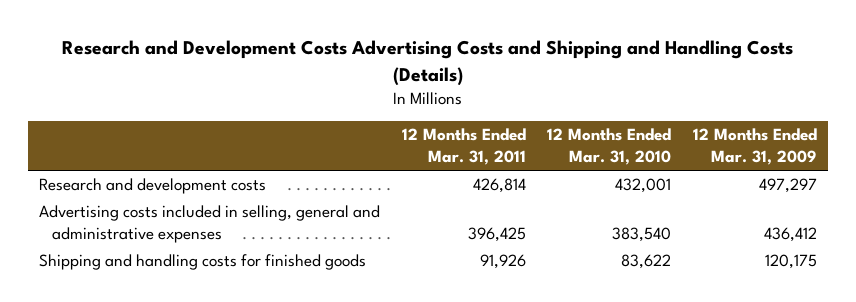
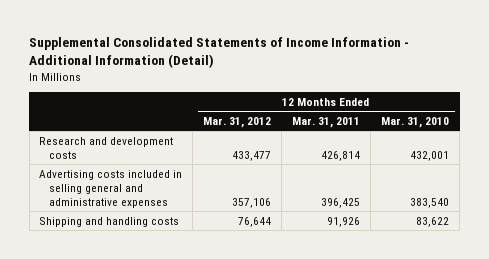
[61,40,793,86] Research and Development Costs Advertising Costs and Shipping and Handling Costs (Details) -> [29,36,410,68] Supplemental Consolidated Statements of Income Information - Additional Information (Detail)
[692,128,817,165] 12 Months Ended Mar. 31, 2009 -> none
none -> [203,116,272,128] Mar. 31, 2012
[38,205,380,244] Advertising costs included in selling, general and administrative expenses -> [39,169,183,208] Advertising costs included in selling general and administrative expenses
[38,254,366,271] Shipping and handling costs for finished goods -> [39,216,180,227] Shipping and handling costs

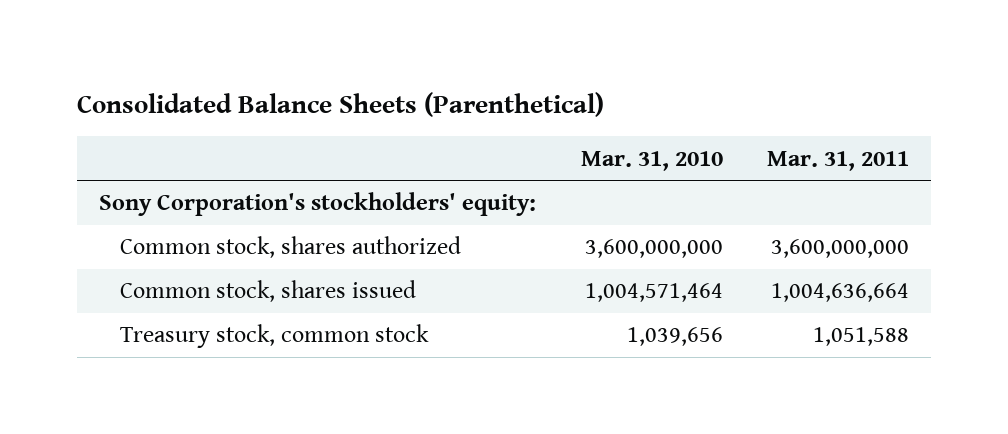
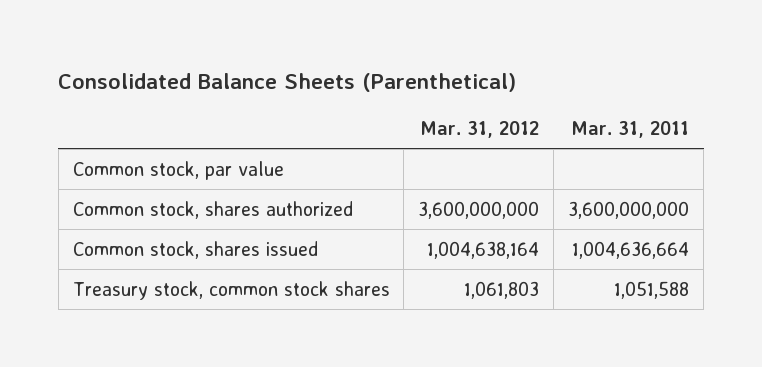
[580,150,723,171] Mar. 31, 2010 -> none
none -> [420,120,540,138] Mar. 31, 2012
[98,192,536,217] Sony Corporation's stockholders' equity: -> none
none -> [72,160,284,180] Common stock, par value
[120,324,430,349] Treasury stock, common stock -> [72,280,390,300] Treasury stock, common stock shares

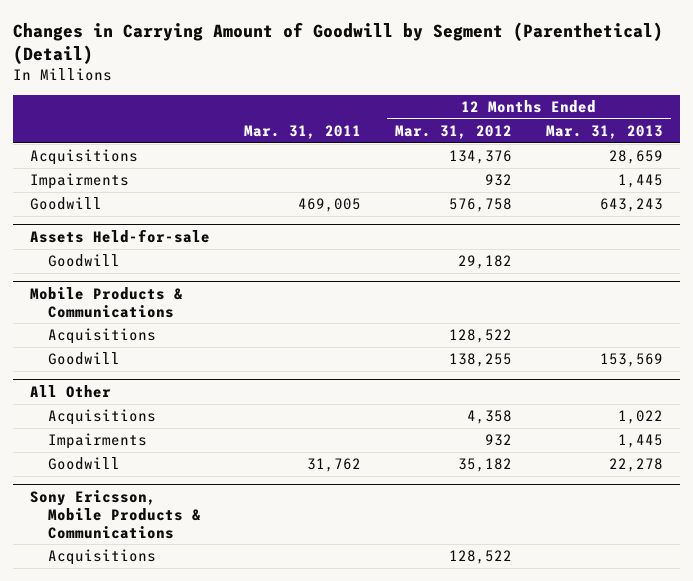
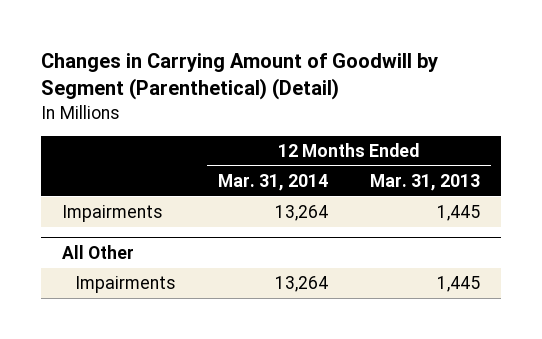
[244,125,362,140] Mar. 31, 2011 -> none
[395,125,513,140] Mar. 31, 2012 -> none
none -> [217,174,328,192] Mar. 31, 2014
[30,149,139,166] Acquisitions -> none
[30,197,103,211] Goodwill -> none
[30,229,211,244] Assets Held-for-sale -> none
[47,254,120,268] Goodwill -> none
[30,287,184,318] Mobile Products & Communications -> none
[47,328,156,345] Acquisitions -> none
[47,352,120,366] Goodwill -> none
[47,409,156,426] Acquisitions -> none
[47,457,120,471] Goodwill -> none
[30,490,201,539] Sony Ericsson, Mobile Products & Communications -> none
[47,549,156,566] Acquisitions -> none

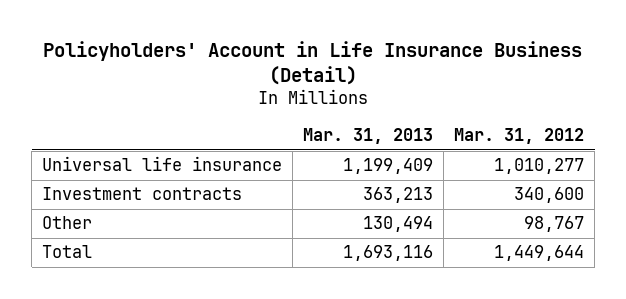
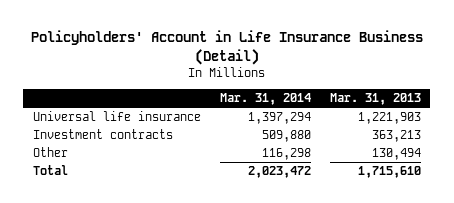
[454,128,585,145] Mar. 31, 2012 -> none
none -> [219,93,311,106] Mar. 31, 2014
[343,158,434,175] 1,199,409 -> [357,112,421,125] 1,221,903
[343,245,434,262] 1,693,116 -> [357,166,421,179] 1,715,610

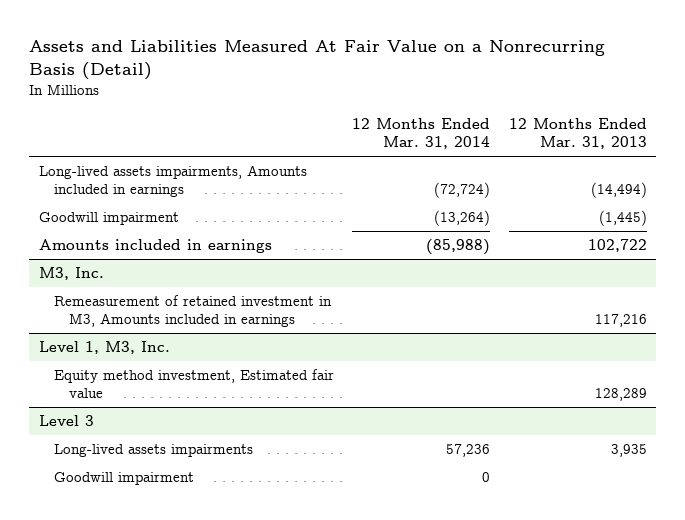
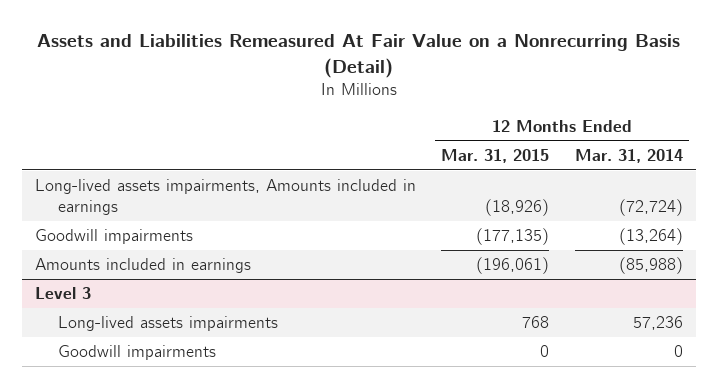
[29,40,606,81] Assets and Liabilities Measured At Fair Value on a Nonrecurring Basis (Detail) -> [36,34,680,78] Assets and Liabilities Remeasured At Fair Value on a Nonrecurring Basis (Detail)
[508,118,647,150] 12 Months Ended Mar. 31, 2013 -> none
none -> [441,148,550,163] Mar. 31, 2015
[38,212,179,226] Goodwill impairment -> [34,229,193,245] Goodwill impairments
[38,267,104,281] M3, Inc. -> none
[53,295,332,328] Remeasurement of retained investment in M3, Amounts included in earnings -> none
[38,341,170,355] Level 1, M3, Inc. -> none
[53,369,334,399] Equity method investment, Estimated fair value -> none
[53,472,194,486] Goodwill impairment -> [58,345,217,361] Goodwill impairments

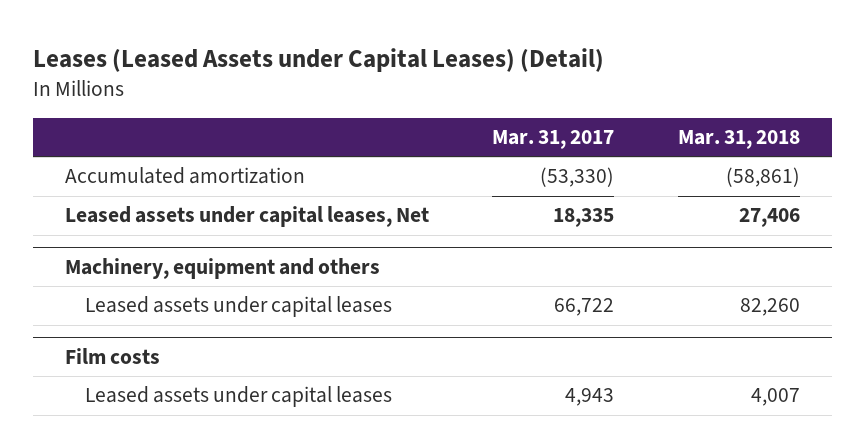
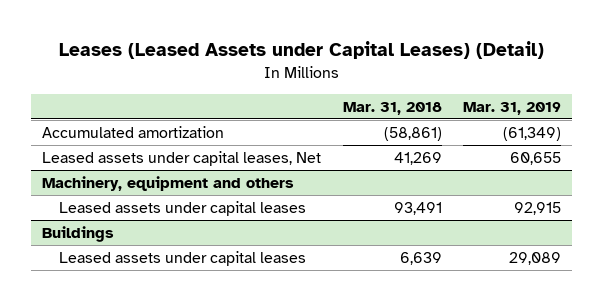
[492,130,615,150] Mar. 31, 2017 -> none
none -> [463,101,562,115] Mar. 31, 2019
[738,208,800,228] 27,406 -> [393,151,442,165] 41,269
[64,347,160,364] Film costs -> none
[739,298,800,317] 82,260 -> [393,201,442,215] 93,491
none -> [42,225,115,242] Buildings
[750,388,800,407] 4,007 -> [399,251,442,265] 6,639

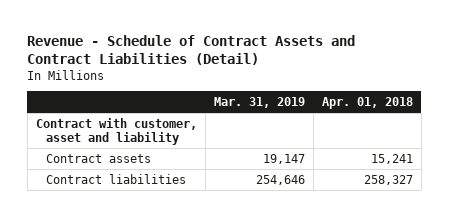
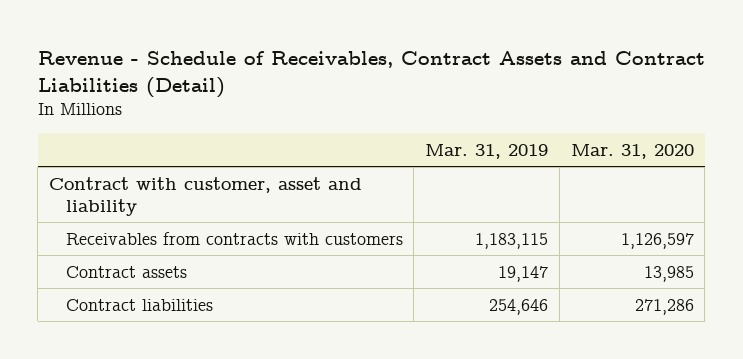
[27,34,356,65] Revenue - Schedule of Contract Assets and Contract Liabilities (Detail) -> [37,50,705,98] Revenue - Schedule of Receivables, Contract Assets and Contract Liabilities (Detail)
[321,97,413,110] Apr. 01, 2018 -> none
none -> [570,143,694,159] Mar. 31, 2020
none -> [65,231,403,245] Receivables from contracts with customers

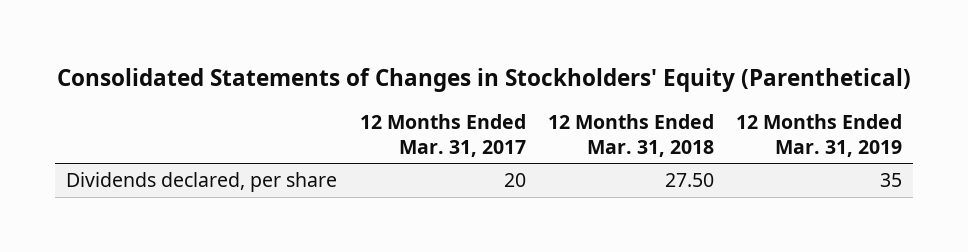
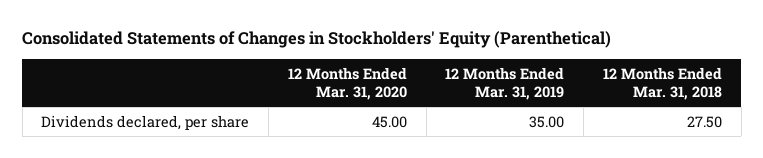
[359,113,526,157] 12 Months Ended Mar. 31, 2017 -> none
none -> [287,66,407,100] 12 Months Ended Mar. 31, 2020
[879,173,902,188] 35 -> [529,115,565,128] 35.00

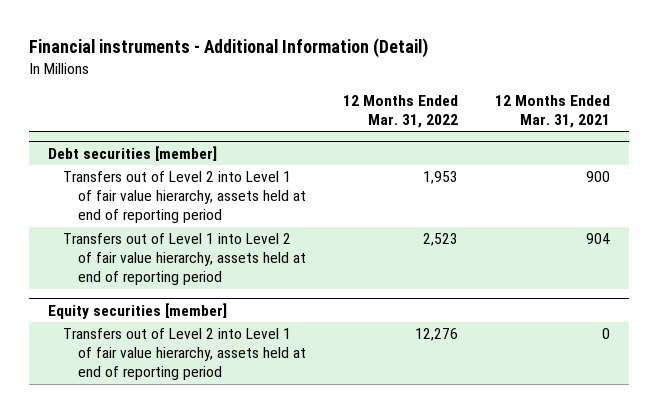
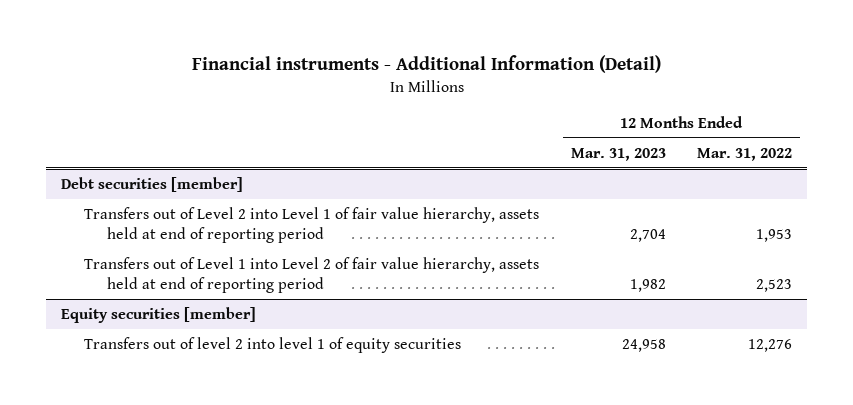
[495,94,611,129] 12 Months Ended Mar. 31, 2021 -> none
none -> [570,147,666,161] Mar. 31, 2023
[62,327,306,381] Transfers out of Level 2 into Level 1 of fair value hierarchy, assets held at end of reporting period -> [84,336,462,353] Transfers out of level 2 into level 1 of equity securities

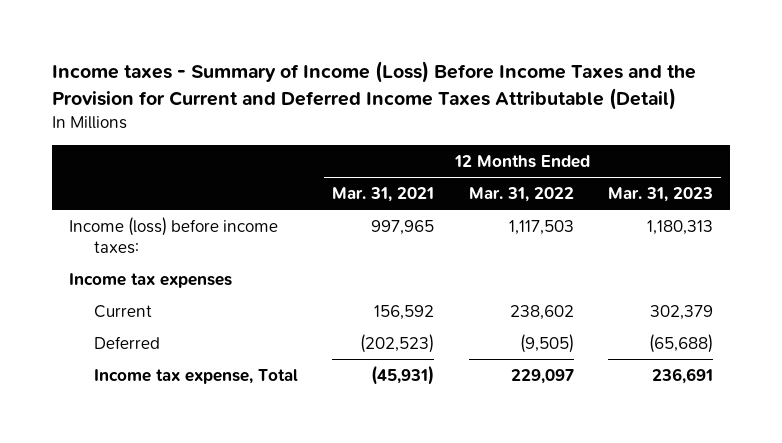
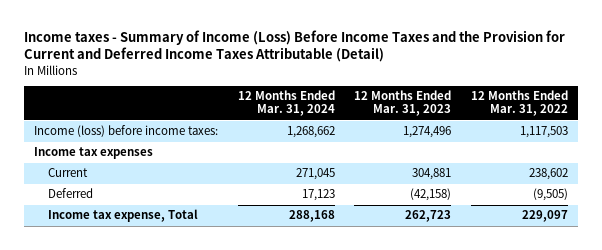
[332,186,435,202] Mar. 31, 2021 -> none
none -> [237,90,335,117] 12 Months Ended Mar. 31, 2024
[646,219,713,235] 1,180,313 -> [403,126,452,139] 1,274,496
[649,304,713,320] 302,379 -> [412,168,452,181] 304,881
[648,333,713,353] (65,688) -> [410,188,452,202] (42,158)
[651,367,713,384] 236,691 -> [405,210,452,223] 262,723

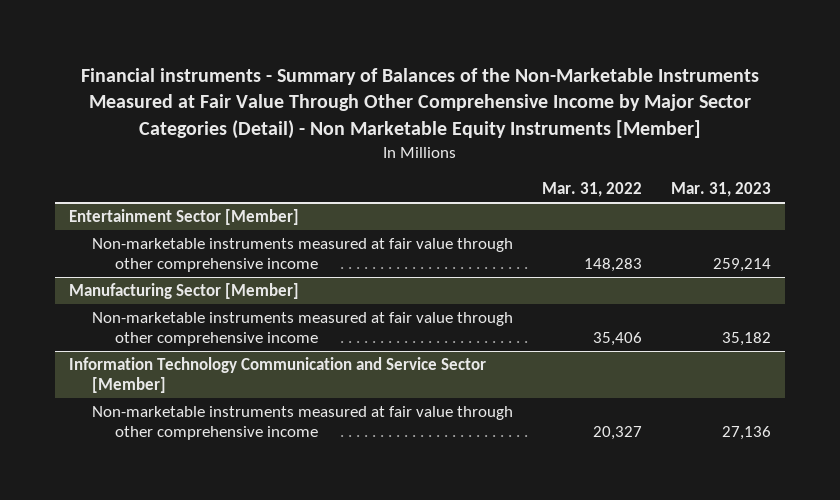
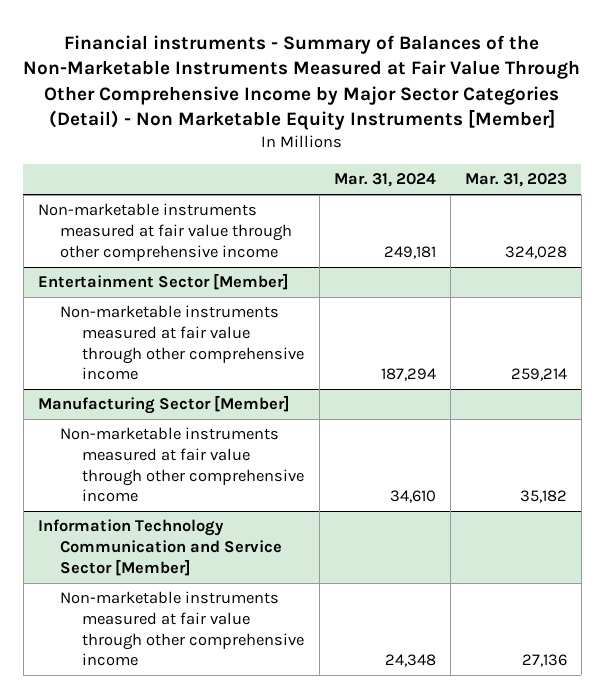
[541,182,642,198] Mar. 31, 2022 -> none
none -> [333,173,436,188] Mar. 31, 2024
none -> [37,203,293,261] Non-marketable instruments measured at fair value through other comprehensive income

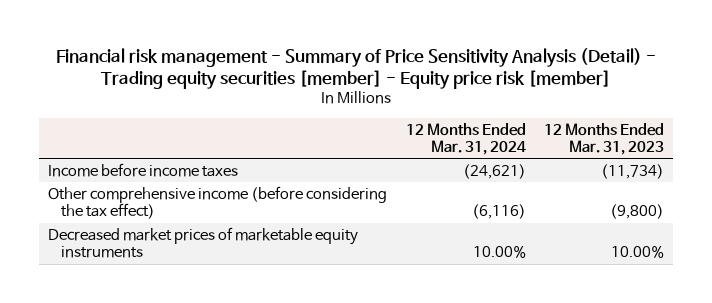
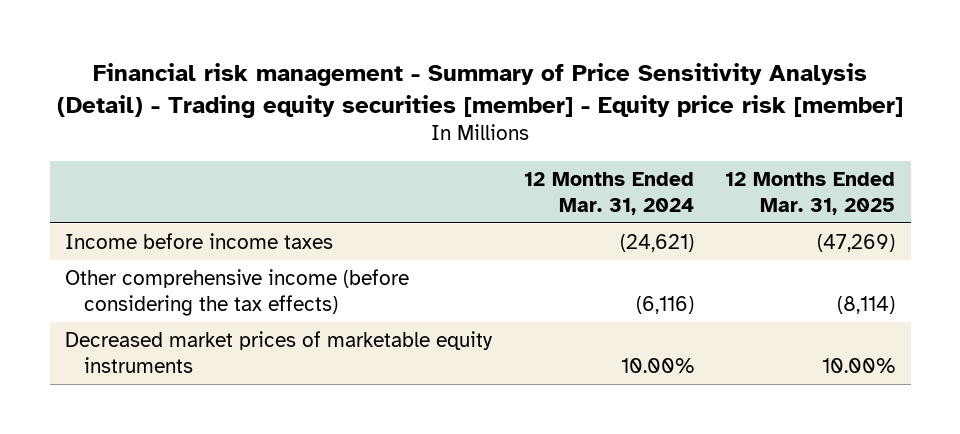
[544,122,665,155] 12 Months Ended Mar. 31, 2023 -> none
none -> [724,171,895,215] 12 Months Ended Mar. 31, 2025
[48,185,388,220] Other comprehensive income (before considering the tax effect) -> [65,268,410,316] Other comprehensive income (before considering the tax effects)

